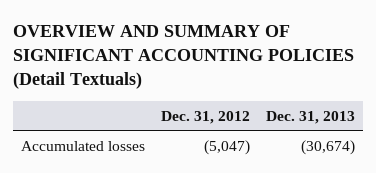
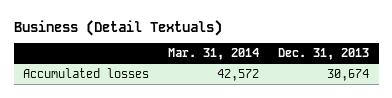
[12,25,354,90] OVERVIEW AND SUMMARY OF SIGNIFICANT ACCOUNTING POLICIES (Detail Textuals) -> [13,19,222,36] Business (Detail Textuals)
[161,110,251,124] Dec. 31, 2012 -> none
none -> [168,48,260,61] Mar. 31, 2014
[301,139,356,155] (30,674) -> [327,69,370,82] 30,674

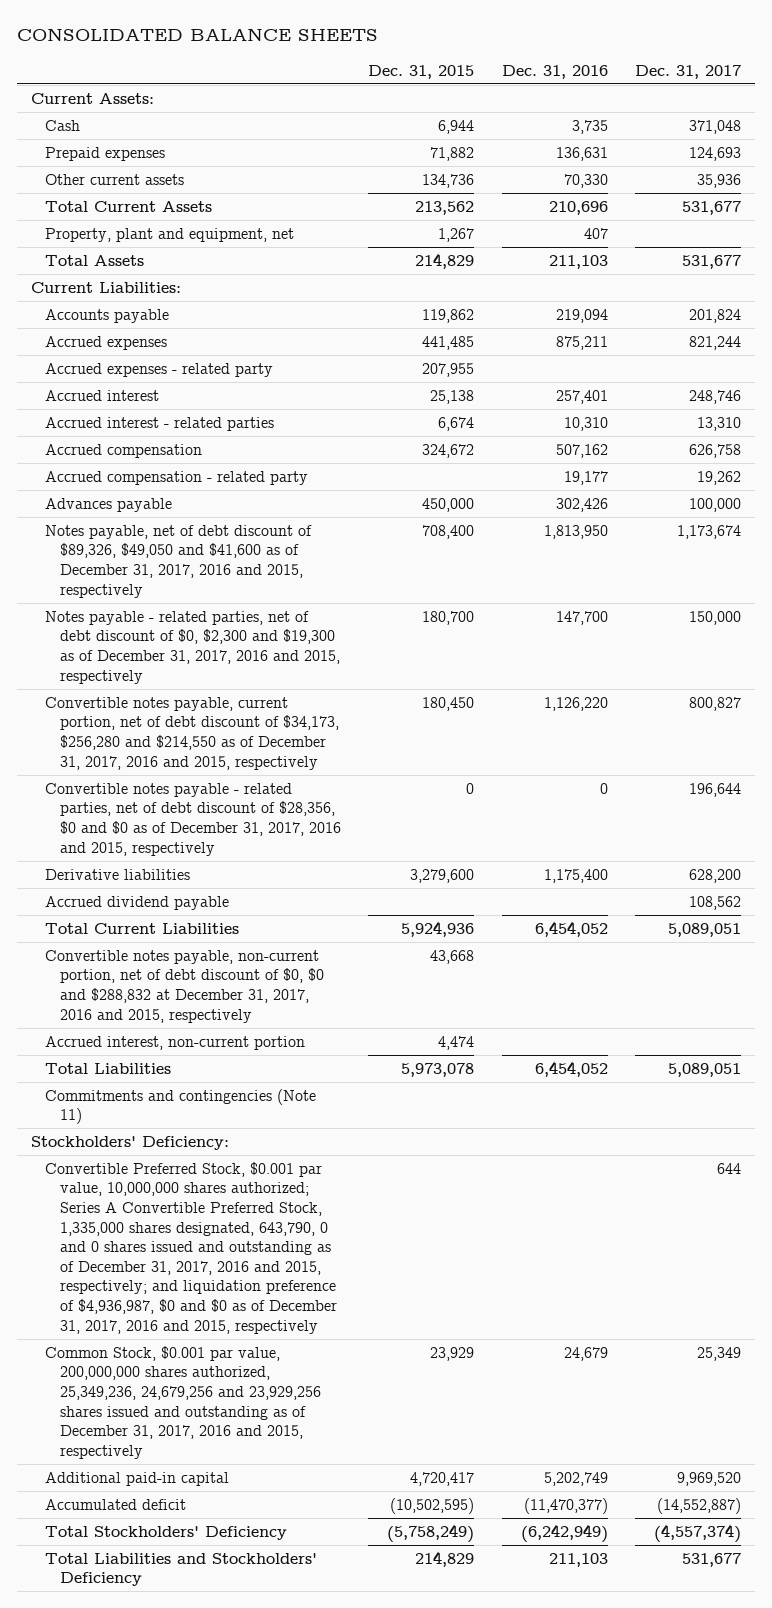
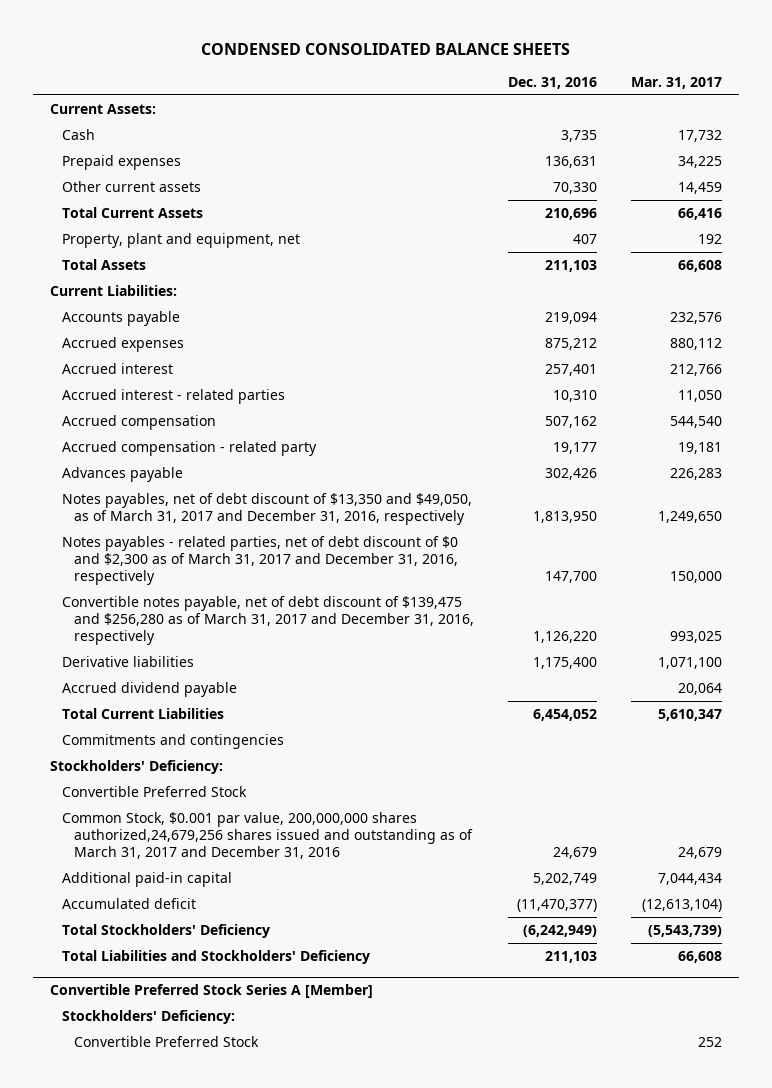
[17,28,379,42] CONSOLIDATED BALANCE SHEETS -> [201,42,571,55] CONDENSED CONSOLIDATED BALANCE SHEETS
[368,64,475,79] Dec. 31, 2015 -> none
[635,64,742,79] Dec. 31, 2017 -> none
none -> [630,76,722,89] Mar. 31, 2017
[45,362,274,377] Accrued expenses - related party -> none
[555,335,608,350] 875,211 -> [545,337,598,350] 875,212
[45,782,342,856] Convertible notes payable - related parties, net of debt discount of $28,356, $0 and $0 as of December 31, 2017, 2016 and 2015, respectively -> none
[45,524,313,598] Notes payable, net of debt discount of $89,326, $49,050 and $41,600 as of December 31, 2017, 2016 and 2015, respectively -> [62,492,473,525] Notes payables, net of debt discount of $13,350 and $49,050, as of March 31, 2017 and December 31, 2016, respectively
[45,610,341,684] Notes payable - related parties, net of debt discount of $0, $2,300 and $19,300 as of December 31, 2017, 2016 and 2015, respectively -> [62,535,459,585] Notes payables - related parties, net of debt discount of $0 and $2,300 as of March 31, 2017 and December 31, 2016, respectively
[45,696,340,770] Convertible notes payable, current portion, net of debt discount of $34,173, $256,280 and $214,550 as of December 31, 2017, 2016 and 2015, respectively -> [62,595,475,645] Convertible notes payable, net of debt discount of $139,475 and $256,280 as of March 31, 2017 and December 31, 2016, respectively
[45,949,325,1023] Convertible notes payable, non-current portion, net of debt discount of $0, $0 and $288,832 at December 31, 2017, 2016 and 2015, respectively -> none
[45,1035,306,1050] Accrued interest, non-current portion -> none
[45,1062,172,1074] Total Liabilities -> none
[45,1088,317,1125] Commitments and contingencies (Note 11) -> [62,733,285,749] Commitments and contingencies
[45,1161,338,1334] Convertible Preferred Stock, $0.001 par value, 10,000,000 shares authorized; Series A Convertible Preferred Stock, 1,335,000 shares designated, 643,790, 0 and 0 shares issued and outstanding as of December 31, 2017, 2016 and 2015, respectively; and liquidation preference of $4,936,987, $0 and $0 as of December 31, 2017, 2016 and 2015, respectively -> [62,785,248,797] Convertible Preferred Stock
[45,1345,322,1459] Common Stock, $0.001 par value, 200,000,000 shares authorized, 25,349,236, 24,679,256 and 23,929,256 shares issued and outstanding as of December 31, 2017, 2016 and 2015, respectively -> [62,811,474,859] Common Stock, $0.001 par value, 200,000,000 shares authorized,24,679,256 shares issued and outstanding as of March 31, 2017 and December 31, 2016
none -> [50,984,374,999] Convertible Preferred Stock Series A [Member]
none -> [62,1009,236,1024] Stockholders' Deficiency:
none -> [74,1035,260,1047] Convertible Preferred Stock

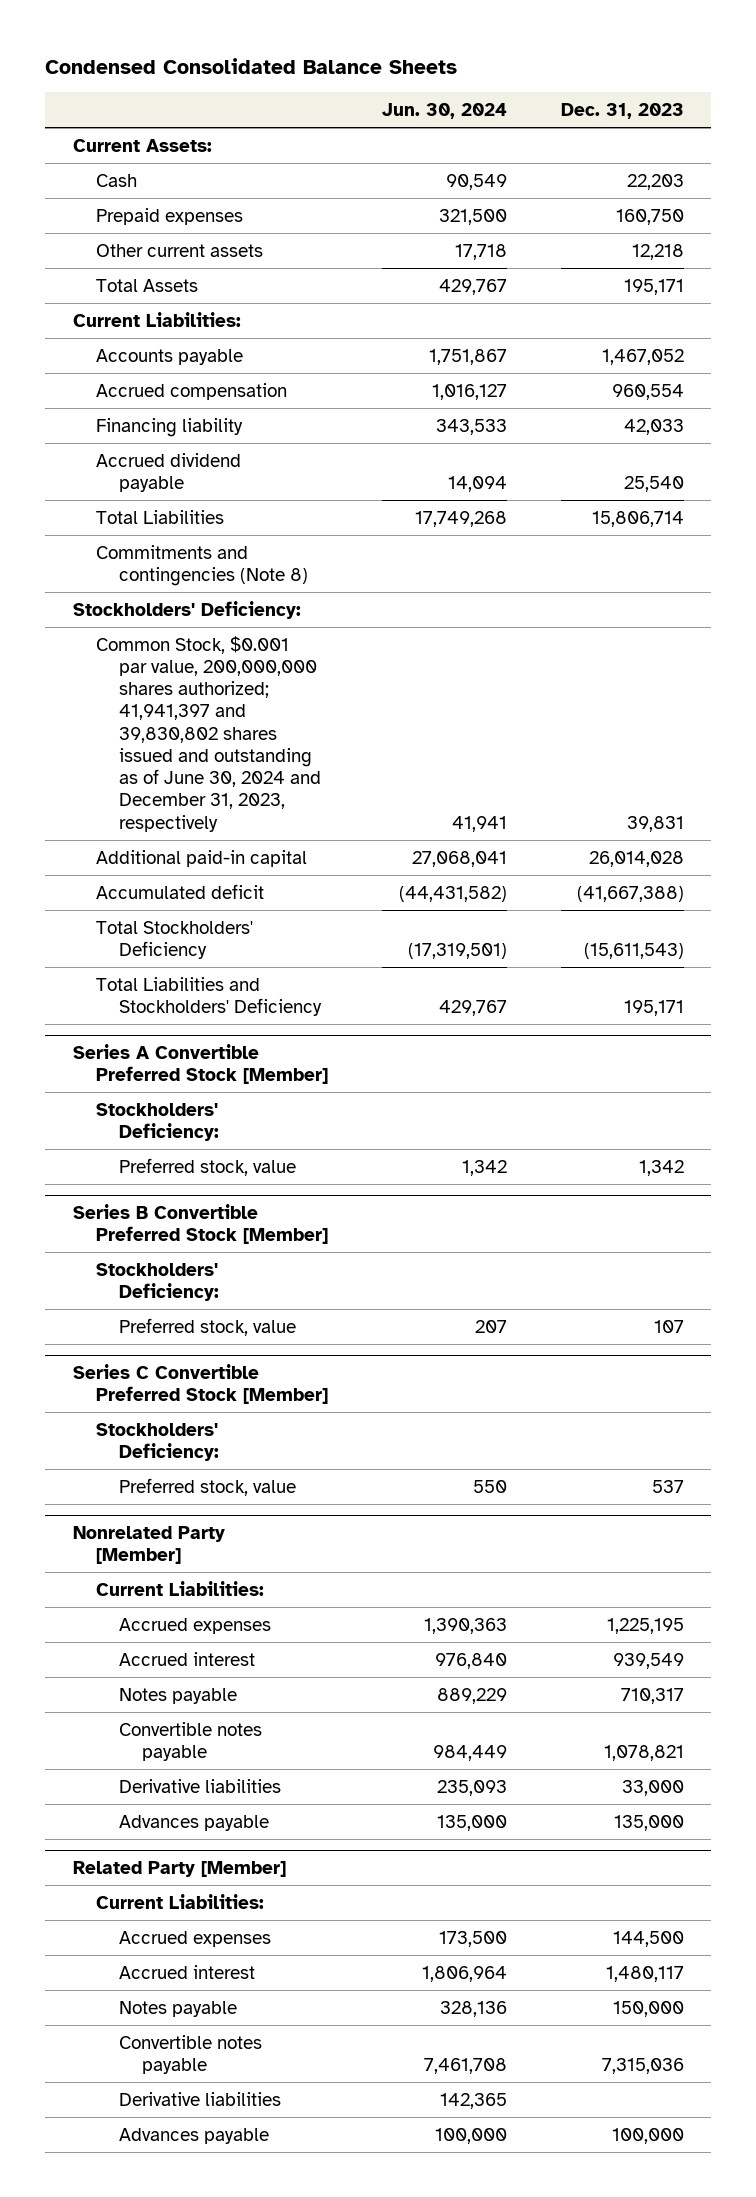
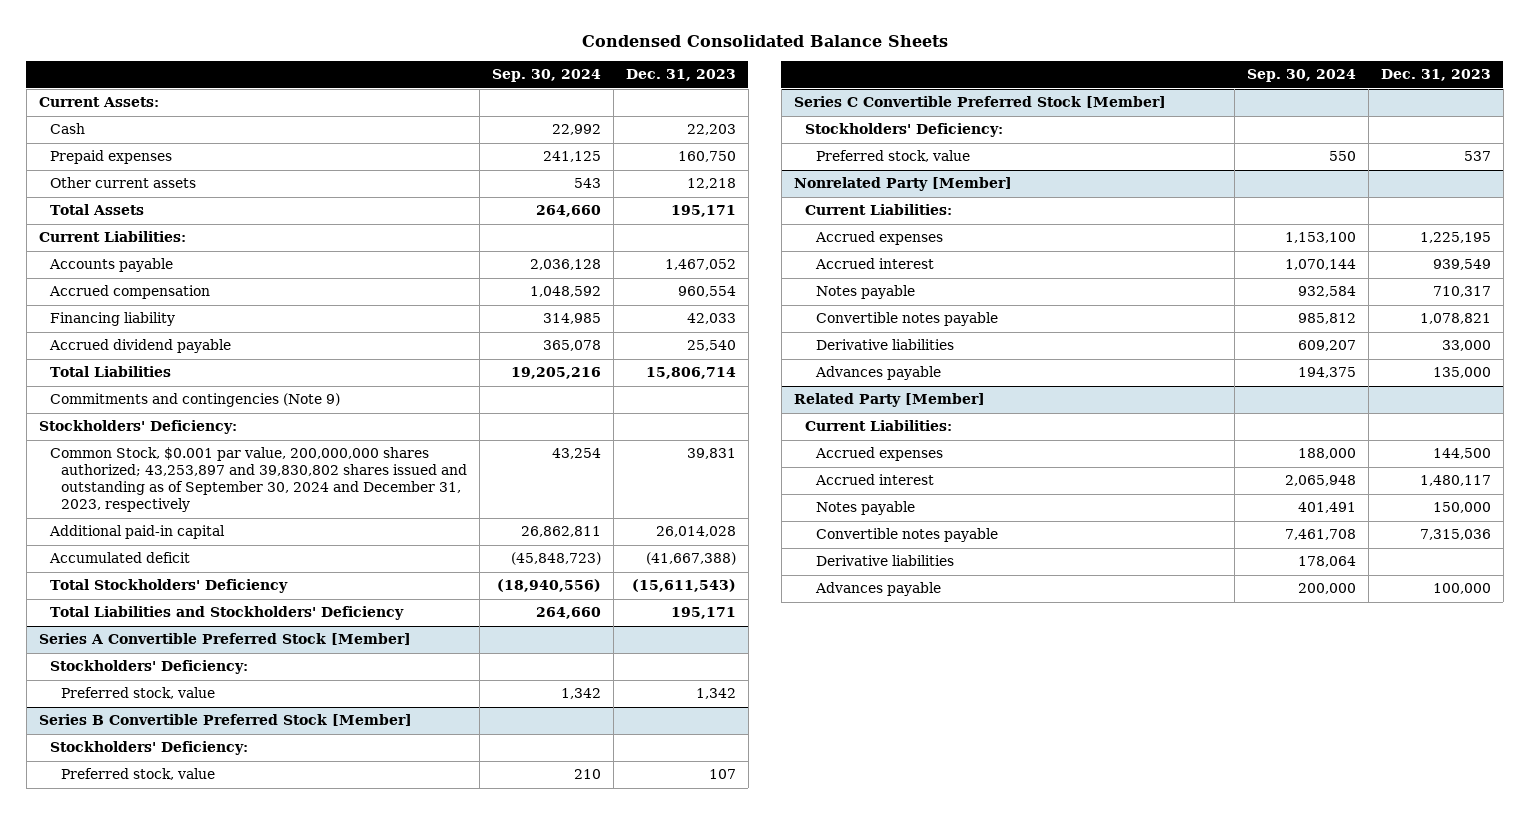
[381,103,507,120] Jun. 30, 2024 -> none
none -> [492,69,602,83] Sep. 30, 2024
[95,544,308,586] Commitments and contingencies (Note 8) -> [50,393,341,408] Commitments and contingencies (Note 9)
[95,635,321,832] Common Stock, $0.001 par value, 200,000,000 shares authorized; 41,941,397 and 39,830,802 shares issued and outstanding as of June 30, 2024 and December 31, 2023, respectively -> [50,447,468,513] Common Stock, $0.001 par value, 200,000,000 shares authorized; 43,253,897 and 39,830,802 shares issued and outstanding as of September 30, 2024 and December 31, 2023, respectively

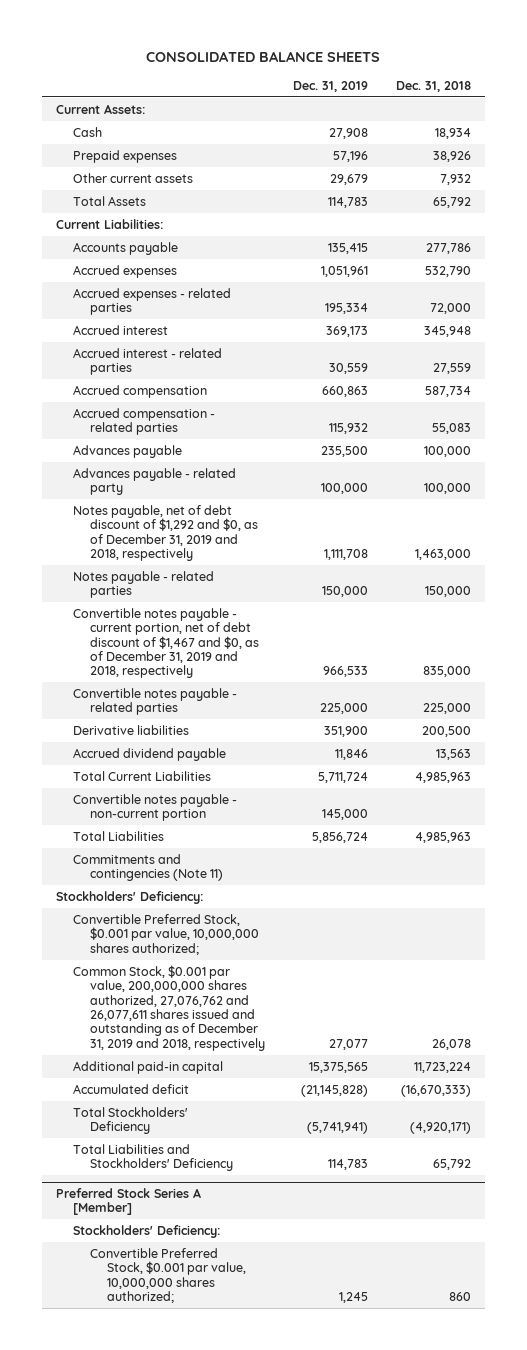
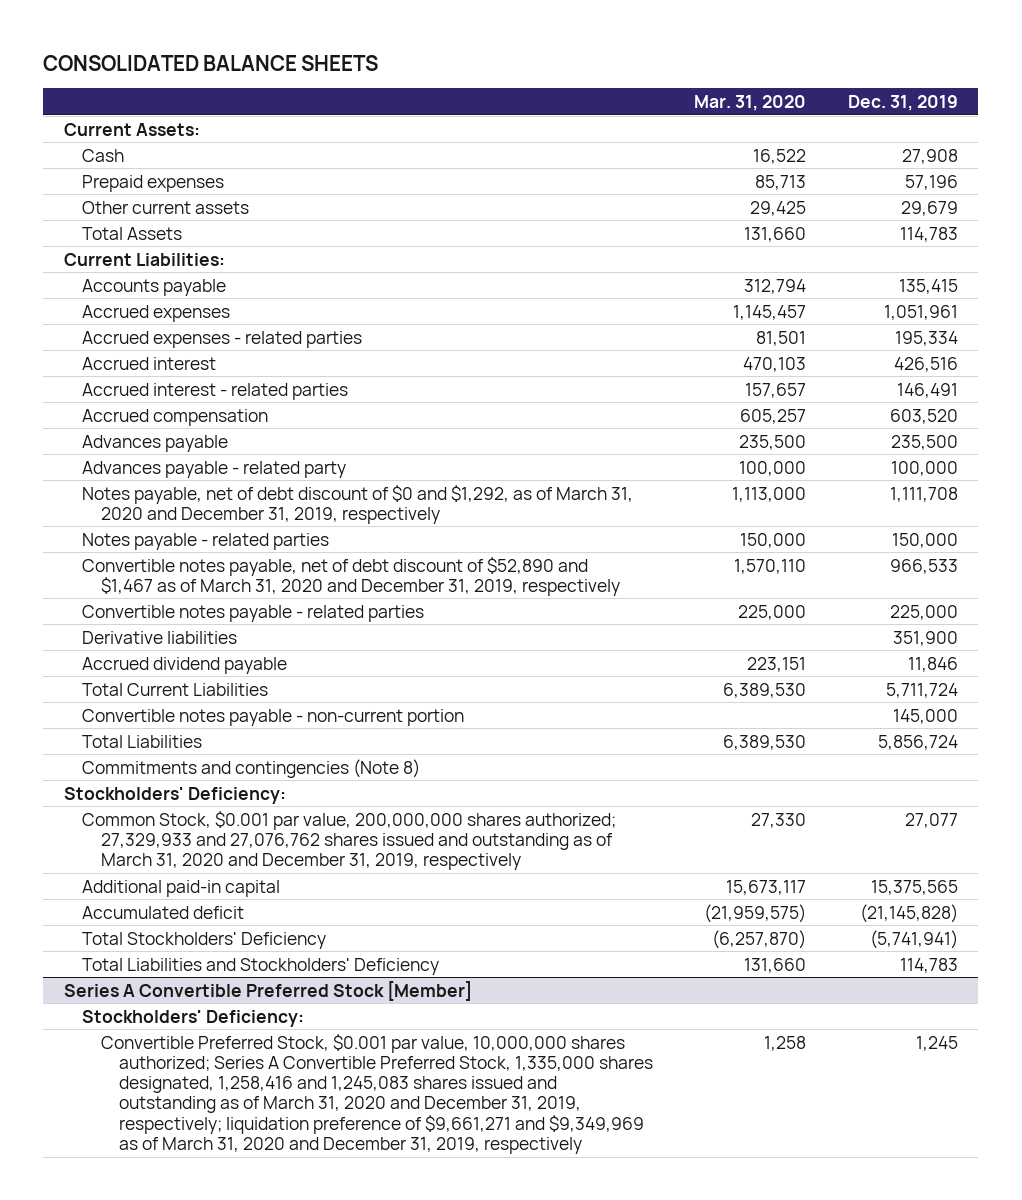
[395,80,471,92] Dec. 31, 2018 -> none
none -> [694,94,807,111] Mar. 31, 2020
[73,407,216,436] Accrued compensation - related parties -> none
[325,325,368,337] 369,173 -> [893,356,958,372] 426,516
[328,363,368,375] 30,559 -> [896,382,958,398] 146,491
[321,385,368,397] 660,863 -> [889,408,958,424] 603,520
[73,504,258,561] Notes payable, net of debt discount of $1,292 and $0, as of December 31, 2019 and 2018, respectively -> [82,484,634,524] Notes payable, net of debt discount of $0 and $1,292, as of March 31, 2020 and December 31, 2019, respectively
[73,607,259,679] Convertible notes payable - current portion, net of debt discount of $1,467 and $0, as of December 31, 2019 and 2018, respectively -> [82,556,620,596] Convertible notes payable, net of debt discount of $52,890 and $1,467 as of March 31, 2020 and December 31, 2019, respectively
[73,853,223,882] Commitments and contingencies (Note 11) -> [82,758,421,778] Commitments and contingencies (Note 8)
[73,913,259,955] Convertible Preferred Stock, $0.001 par value, 10,000,000 shares authorized; -> none
[73,964,265,1051] Common Stock, $0.001 par value, 200,000,000 shares authorized, 27,076,762 and 26,077,611 shares issued and outstanding as of December 31, 2019 and 2018, respectively -> [82,810,617,871] Common Stock, $0.001 par value, 200,000,000 shares authorized; 27,329,933 and 27,076,762 shares issued and outstanding as of March 31, 2020 and December 31, 2019, respectively
[56,1188,202,1216] Preferred Stock Series A [Member] -> [64,980,473,1001] Series A Convertible Preferred Stock [Member]
[89,1247,246,1303] Convertible Preferred Stock, $0.001 par value, 10,000,000 shares authorized; -> [100,1033,653,1154] Convertible Preferred Stock, $0.001 par value, 10,000,000 shares authorized; Series A Convertible Preferred Stock, 1,335,000 shares designated, 1,258,416 and 1,245,083 shares issued and outstanding as of March 31, 2020 and December 31, 2019, respectively; liquidation preference of $9,661,271 and $9,349,969 as of March 31, 2020 and December 31, 2019, respectively

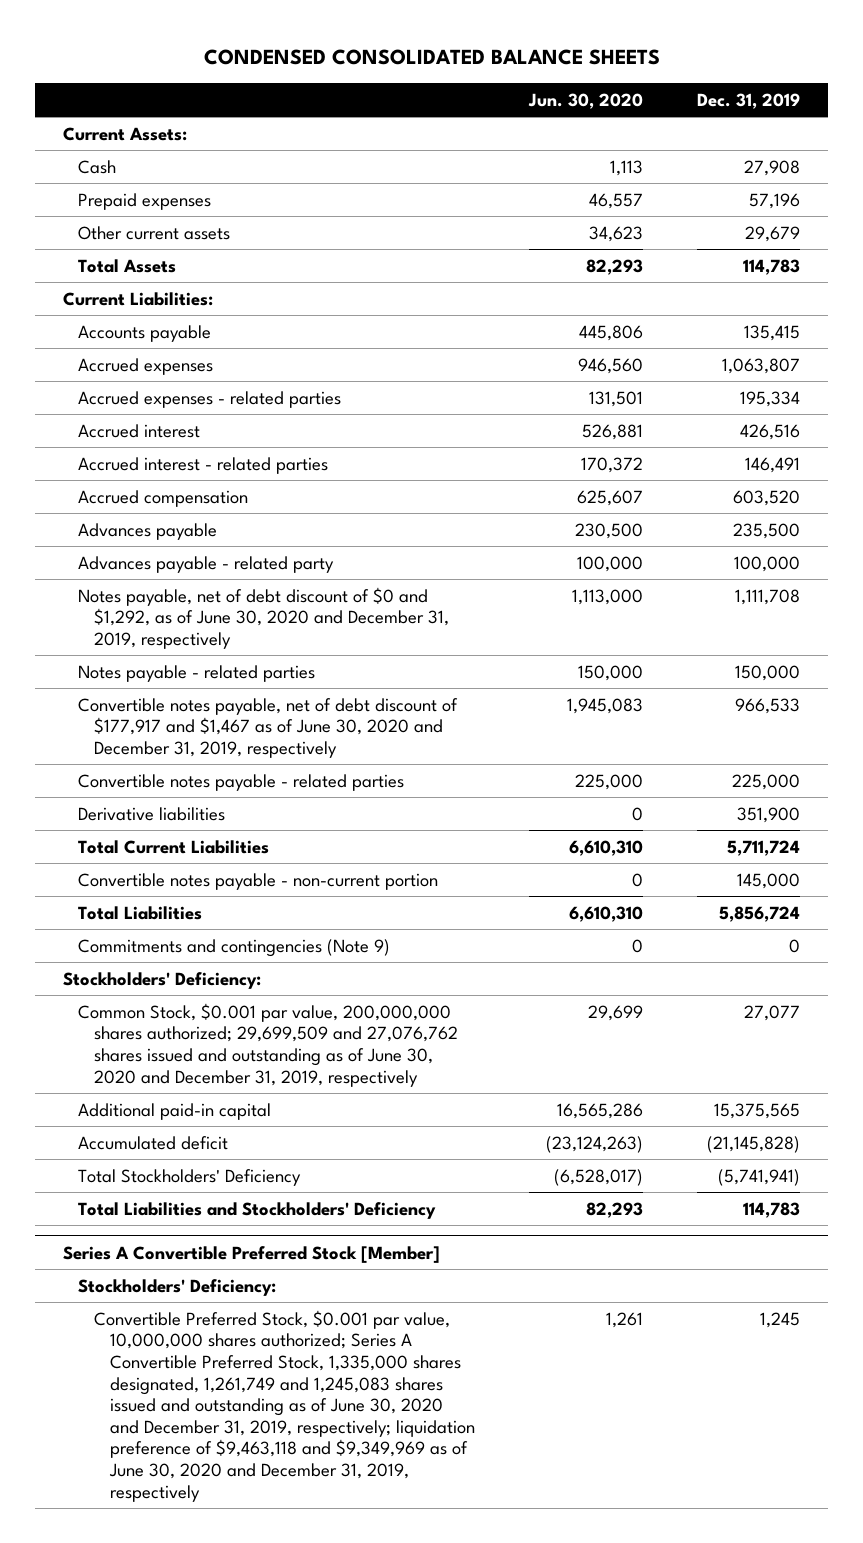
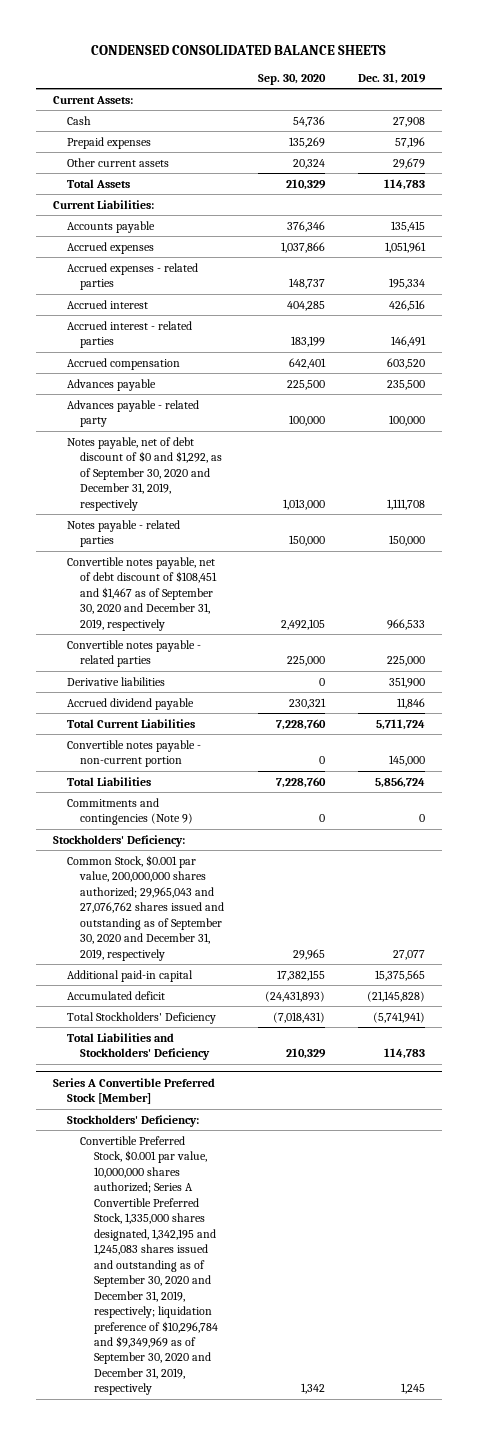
[528,92,644,109] Jun. 30, 2020 -> none
none -> [257,73,326,85] Sep. 30, 2020
[722,357,801,374] 1,063,807 -> [385,241,427,253] 1,051,961
[78,586,450,649] Notes payable, net of debt discount of $0 and $1,292, as of June 30, 2020 and December 31, 2019, respectively -> [66,436,223,511] Notes payable, net of debt discount of $0 and $1,292, as of September 30, 2020 and December 31, 2019, respectively
[78,697,459,758] Convertible notes payable, net of debt discount of $177,917 and $1,467 as of June 30, 2020 and December 31, 2019, respectively -> [66,556,218,631] Convertible notes payable, net of debt discount of $108,451 and $1,467 as of September 30, 2020 and December 31, 2019, respectively
none -> [66,697,194,710] Accrued dividend payable
[78,1002,459,1087] Common Stock, $0.001 par value, 200,000,000 shares authorized; 29,699,509 and 27,076,762 shares issued and outstanding as of June 30, 2020 and December 31, 2019, respectively -> [66,854,225,961] Common Stock, $0.001 par value, 200,000,000 shares authorized; 29,965,043 and 27,076,762 shares issued and outstanding as of September 30, 2020 and December 31, 2019, respectively
[94,1309,475,1502] Convertible Preferred Stock, $0.001 par value, 10,000,000 shares authorized; Series A Convertible Preferred Stock, 1,335,000 shares designated, 1,261,749 and 1,245,083 shares issued and outstanding as of June 30, 2020 and December 31, 2019, respectively; liquidation preference of $9,463,118 and $9,349,969 as of June 30, 2020 and December 31, 2019, respectively -> [80,1135,219,1396] Convertible Preferred Stock, $0.001 par value, 10,000,000 shares authorized; Series A Convertible Preferred Stock, 1,335,000 shares designated, 1,342,195 and 1,245,083 shares issued and outstanding as of September 30, 2020 and December 31, 2019, respectively; liquidation preference of $10,296,784 and $9,349,969 as of September 30, 2020 and December 31, 2019, respectively

